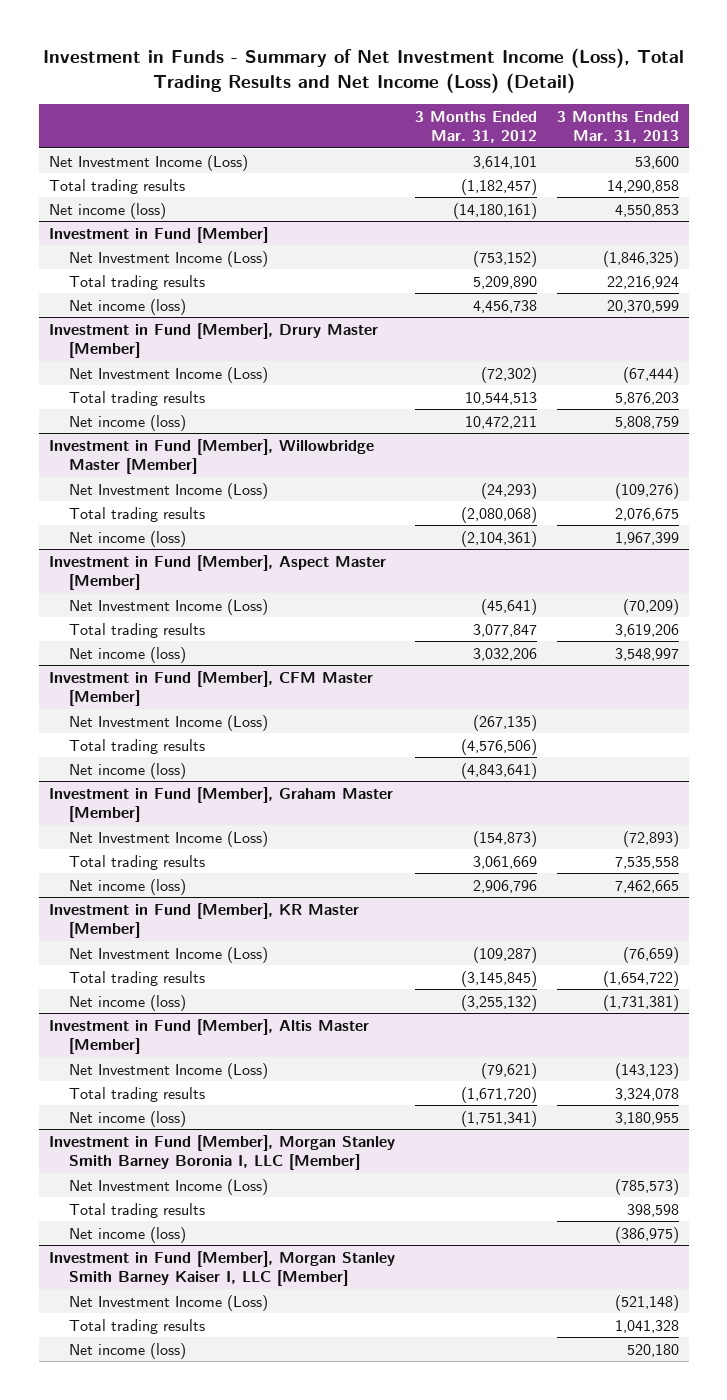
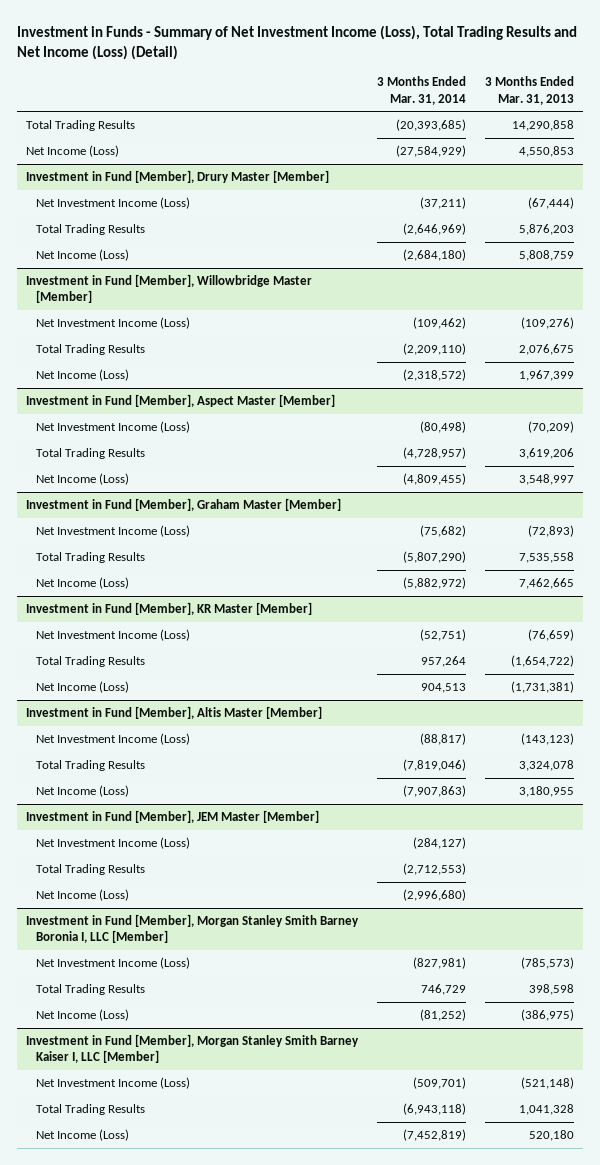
[414,110,537,144] 3 Months Ended Mar. 31, 2012 -> none
none -> [376,76,466,105] 3 Months Ended Mar. 31, 2014
[48,154,248,171] Net Investment Income (Loss) -> none
[48,226,268,243] Investment in Fund [Member] -> none
[68,250,268,267] Net Investment Income (Loss) -> none
[68,274,205,290] Total trading results -> none
[68,298,186,315] Net income (loss) -> none
[48,178,185,194] Total trading results -> [26,119,136,131] Total Trading Results
[48,202,166,219] Net income (loss) -> [26,144,120,157] Net Income (Loss)
[68,390,205,406] Total trading results -> [36,223,146,235] Total Trading Results
[68,414,186,431] Net income (loss) -> [36,248,130,261] Net Income (Loss)
[68,506,205,522] Total trading results -> [36,343,146,355] Total Trading Results
[68,530,186,547] Net income (loss) -> [36,368,130,381] Net Income (Loss)
[48,670,373,707] Investment in Fund [Member], CFM Master [Member] -> none
[68,714,268,731] Net Investment Income (Loss) -> none
[68,738,205,754] Total trading results -> none
[68,762,186,779] Net income (loss) -> none
[68,622,205,638] Total trading results -> [36,447,146,459] Total Trading Results
[68,646,186,663] Net income (loss) -> [36,472,130,485] Net Income (Loss)
[68,854,205,870] Total trading results -> [36,551,146,563] Total Trading Results
[68,878,186,895] Net income (loss) -> [36,576,130,589] Net Income (Loss)
[68,970,205,986] Total trading results -> [36,655,146,667] Total Trading Results
[68,994,186,1011] Net income (loss) -> [36,680,130,693] Net Income (Loss)
[68,1086,205,1102] Total trading results -> [36,759,146,771] Total Trading Results
[68,1110,186,1127] Net income (loss) -> [36,784,130,797] Net Income (Loss)
none -> [26,809,320,823] Investment in Fund [Member], JEM Master [Member]
none -> [36,836,191,849] Net Investment Income (Loss)
none -> [36,863,146,875] Total Trading Results
none -> [36,888,130,901] Net Income (Loss)
[68,1202,205,1218] Total trading results -> [36,983,146,995] Total Trading Results
[68,1226,186,1243] Net income (loss) -> [36,1008,130,1021] Net Income (Loss)
[68,1318,205,1334] Total trading results -> [36,1103,146,1115] Total Trading Results
[68,1342,186,1359] Net income (loss) -> [36,1128,130,1141] Net Income (Loss)

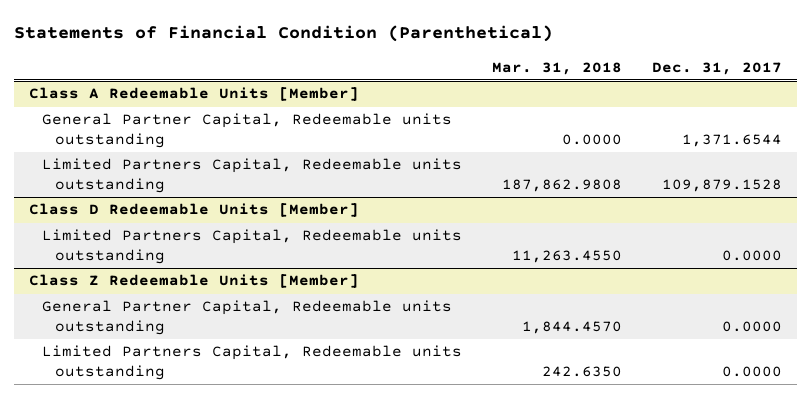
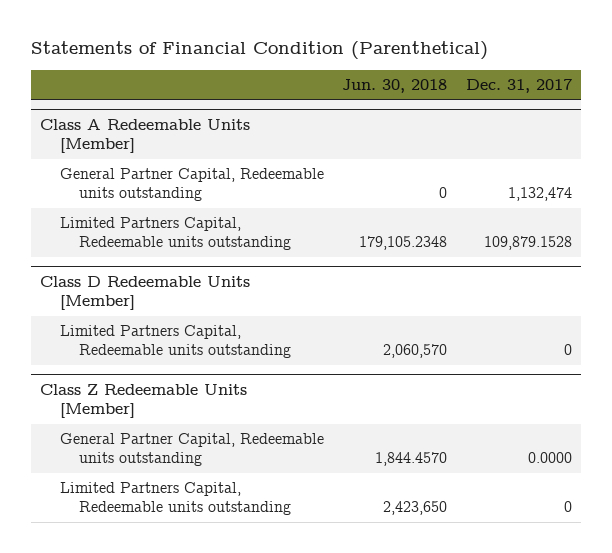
[492,61,623,75] Mar. 31, 2018 -> none
none -> [342,78,448,93] Jun. 30, 2018
[682,133,783,147] 1,371.6544 -> [507,187,572,202] 1,132,474
[722,249,783,261] 0.0000 -> [563,344,572,356] 0
[722,365,783,377] 0.0000 -> [563,501,572,513] 0

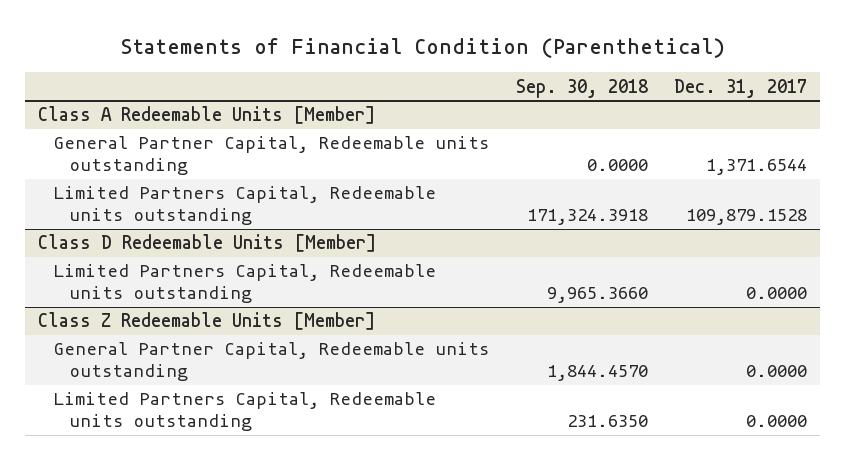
[342,78,448,93] Jun. 30, 2018 -> none
none -> [515,78,648,98] Sep. 30, 2018
[507,187,572,202] 1,132,474 -> [705,159,807,176] 1,371.6544
[563,344,572,356] 0 -> [745,287,807,300] 0.0000
[563,501,572,513] 0 -> [745,415,807,428] 0.0000

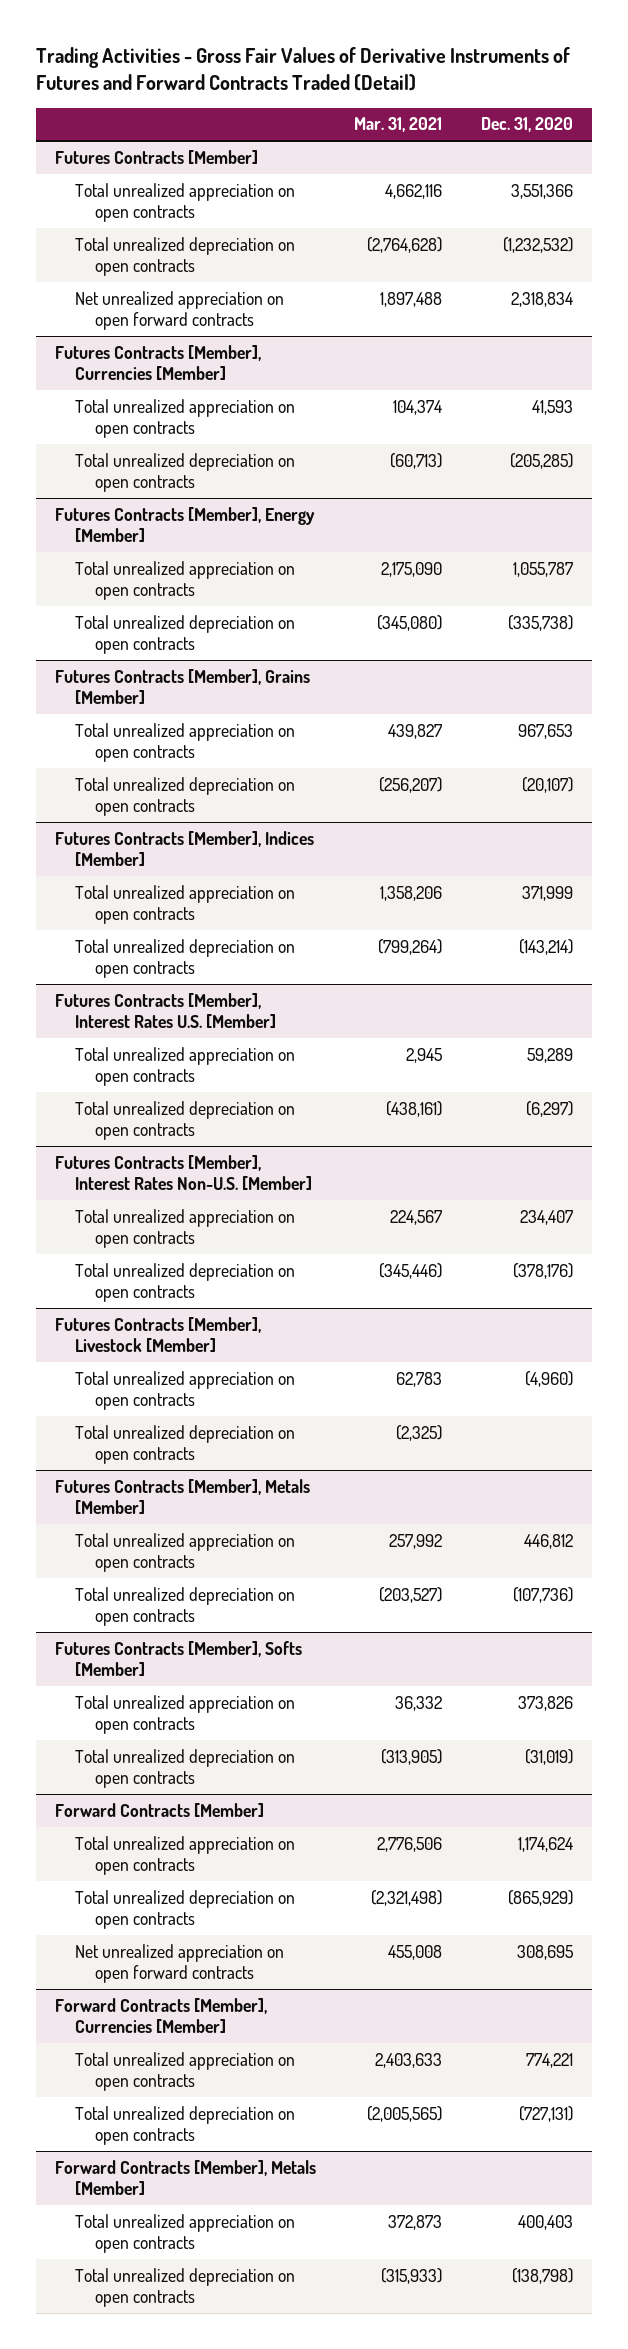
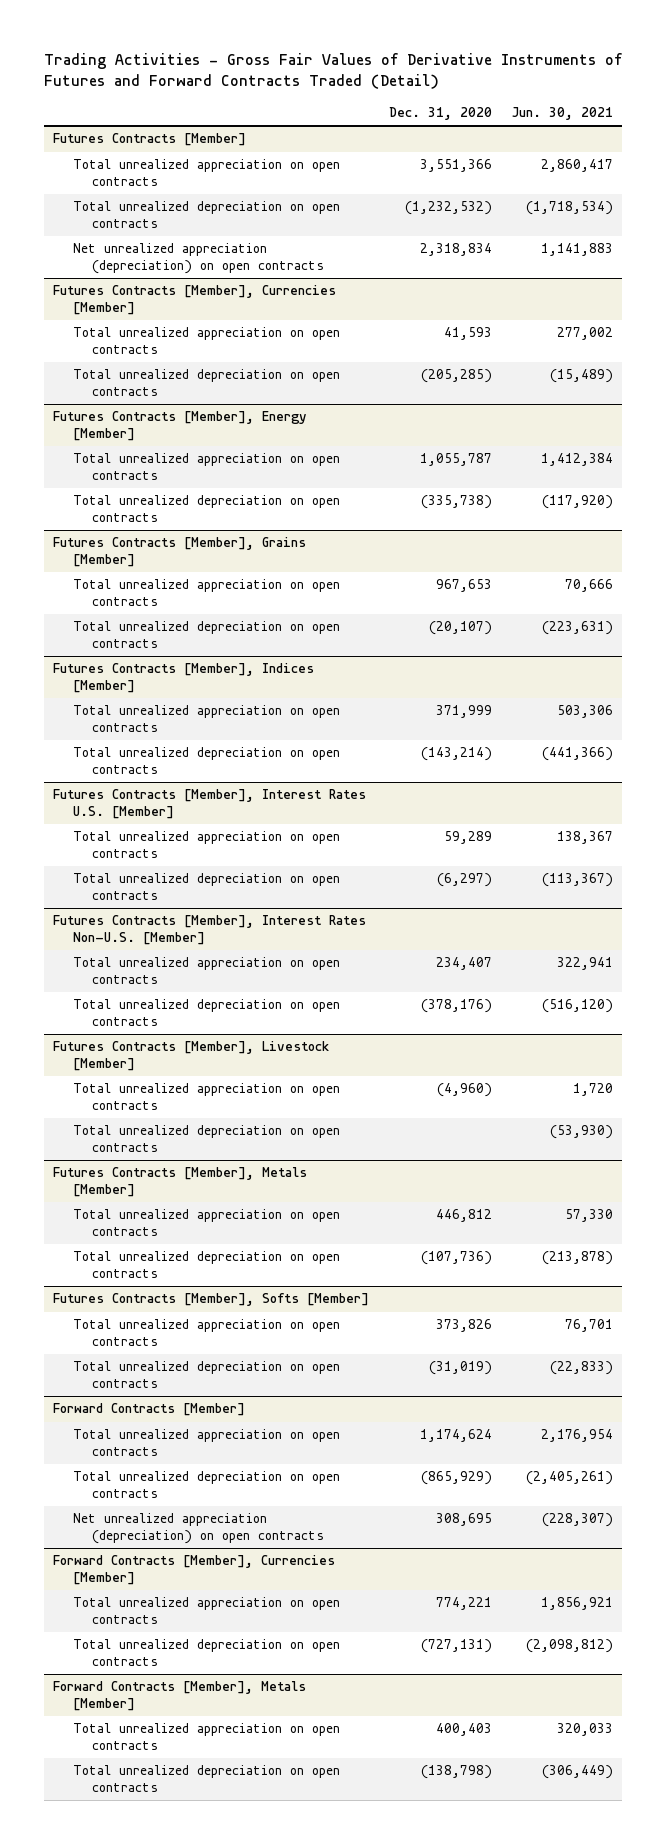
[354,117,443,133] Mar. 31, 2021 -> none
none -> [511,107,613,121] Jun. 30, 2021
[74,290,284,330] Net unrealized appreciation on open forward contracts -> [72,243,325,274] Net unrealized appreciation (depreciation) on open contracts
[74,1943,284,1983] Net unrealized appreciation on open forward contracts -> [72,1513,325,1544] Net unrealized appreciation (depreciation) on open contracts

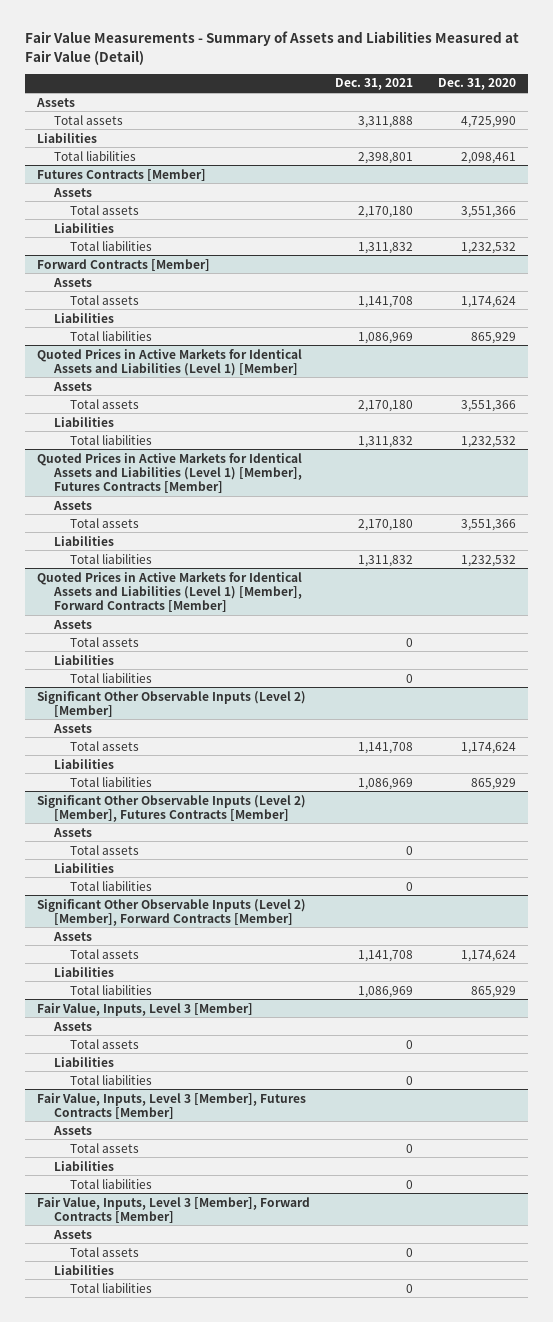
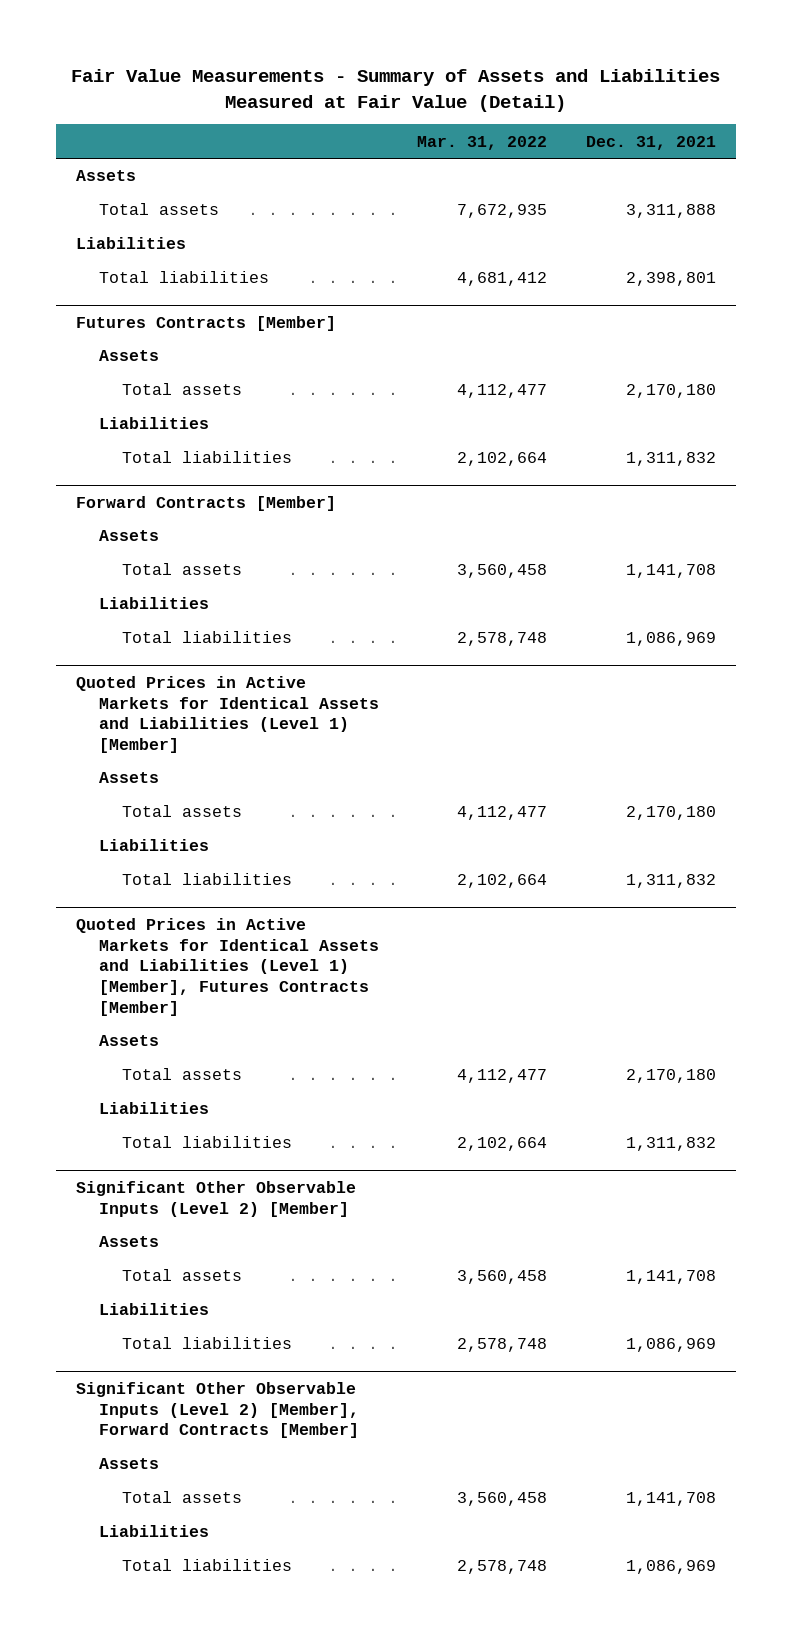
[437,78,516,91] Dec. 31, 2020 -> none
none -> [417,135,548,150] Mar. 31, 2022
[37,571,303,612] Quoted Prices in Active Markets for Identical Assets and Liabilities (Level 1) [Member], Forward Contracts [Member] -> none
[52,619,92,629] Assets -> none
[70,636,140,647] Total assets -> none
[53,654,114,665] Liabilities -> none
[70,672,153,683] Total liabilities -> none
[37,794,307,822] Significant Other Observable Inputs (Level 2) [Member], Futures Contracts [Member] -> none
[52,827,92,837] Assets -> none
[70,844,140,855] Total assets -> none
[53,862,114,873] Liabilities -> none
[70,880,153,891] Total liabilities -> none
[37,1002,254,1016] Fair Value, Inputs, Level 3 [Member] -> none
[52,1021,92,1031] Assets -> none
[70,1038,140,1049] Total assets -> none
[53,1056,114,1067] Liabilities -> none
[70,1074,153,1085] Total liabilities -> none
[37,1092,307,1119] Fair Value, Inputs, Level 3 [Member], Futures Contracts [Member] -> none
[52,1125,92,1135] Assets -> none
[70,1142,140,1153] Total assets -> none
[53,1160,114,1171] Liabilities -> none
[70,1178,153,1189] Total liabilities -> none
[37,1196,311,1223] Fair Value, Inputs, Level 3 [Member], Forward Contracts [Member] -> none
[52,1229,92,1239] Assets -> none
[70,1246,140,1257] Total assets -> none
[53,1264,114,1275] Liabilities -> none
[70,1282,153,1293] Total liabilities -> none

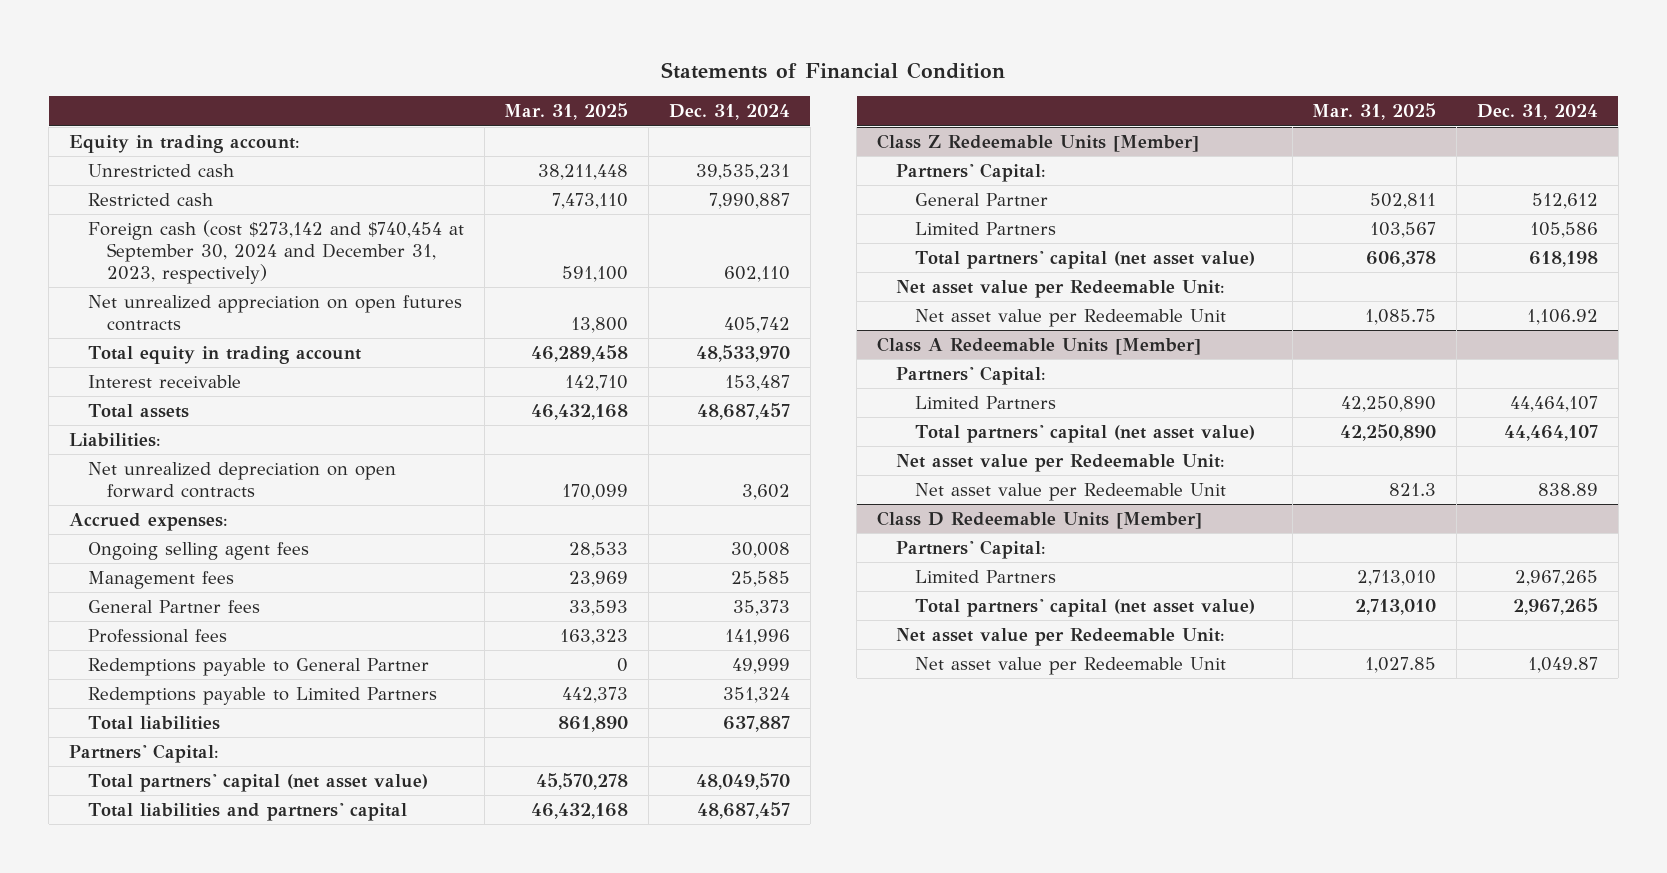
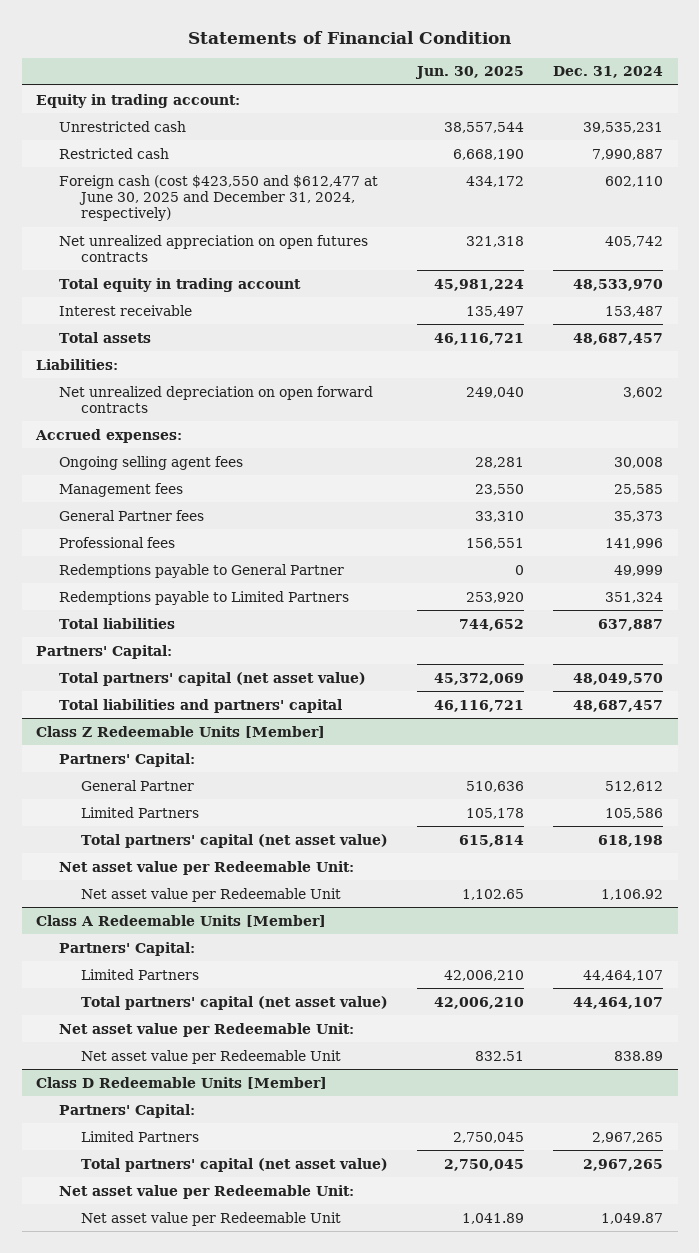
[504,103,629,121] Mar. 31, 2025 -> none
none -> [414,66,524,80] Jun. 30, 2025
[87,220,464,284] Foreign cash (cost $273,142 and $740,454 at September 30, 2024 and December 31, 2023, respectively) -> [58,174,378,222] Foreign cash (cost $423,550 and $612,477 at June 30, 2025 and December 31, 2024, respectively)

